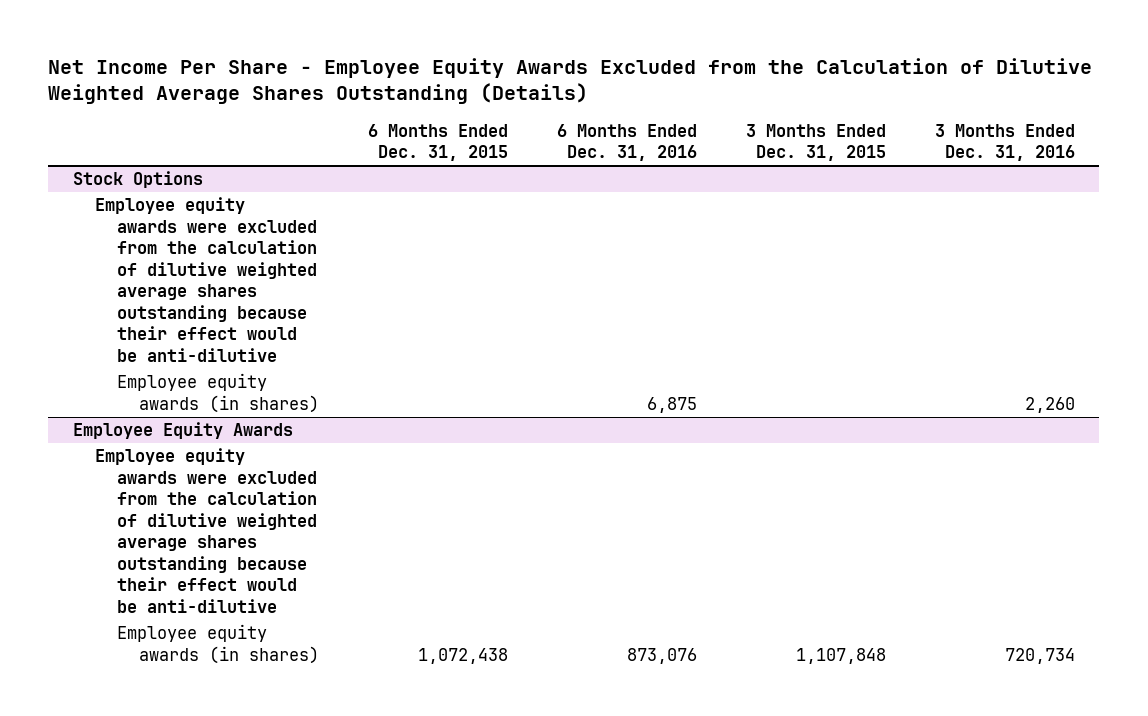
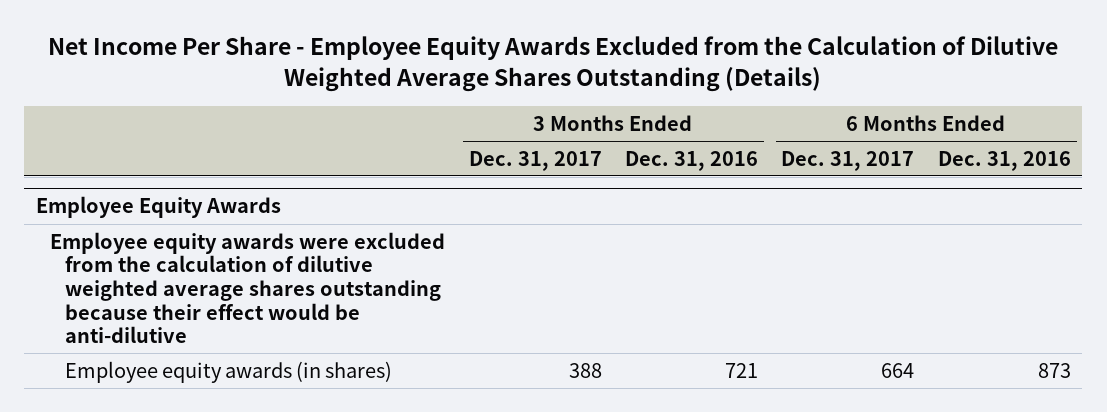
[367,123,508,162] 6 Months Ended Dec. 31, 2015 -> none
[745,123,886,162] 3 Months Ended Dec. 31, 2015 -> none
none -> [468,150,602,171] Dec. 31, 2017
none -> [781,150,915,171] Dec. 31, 2017
[72,171,203,189] Stock Options -> none
[94,197,317,362] Employee equity awards were excluded from the calculation of dilutive weighted average shares outstanding because their effect would be anti-dilutive -> none
[116,373,320,413] Employee equity awards (in shares) -> none
[626,647,697,664] 873,076 -> [1037,362,1071,378] 873
[1004,647,1075,664] 720,734 -> [725,362,759,378] 721

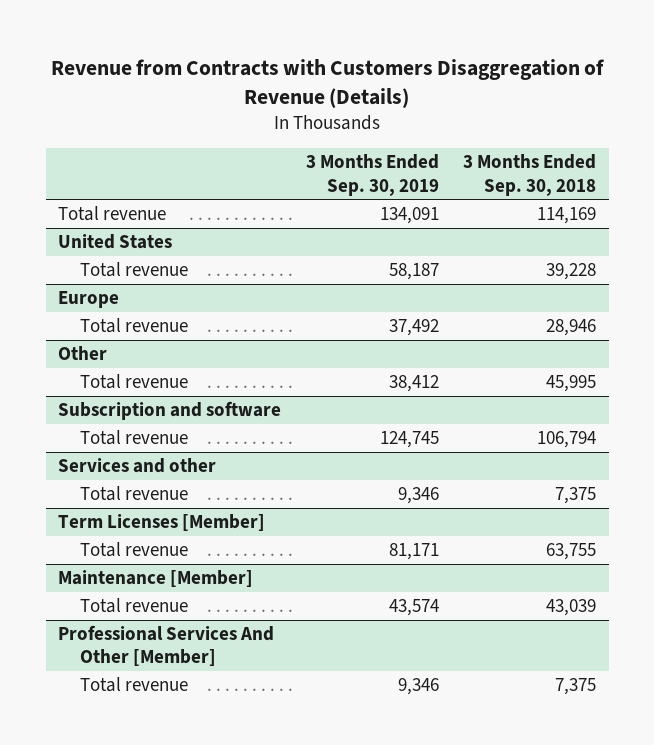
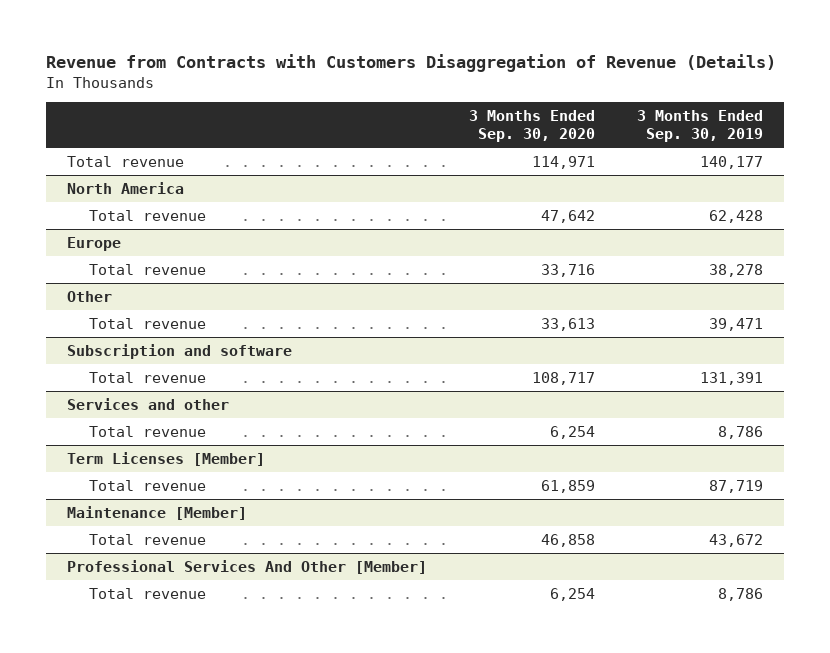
[463,154,597,196] 3 Months Ended Sep. 30, 2018 -> none
none -> [468,109,595,143] 3 Months Ended Sep. 30, 2020
[379,207,439,225] 134,091 -> [699,155,763,169] 140,177
[57,234,172,250] United States -> [66,181,184,194] North America
[388,263,439,281] 58,187 -> [708,209,763,223] 62,428
[388,319,439,337] 37,492 -> [708,263,763,277] 38,278
[388,375,439,393] 38,412 -> [708,317,763,331] 39,471
[379,431,439,449] 124,745 -> [699,371,763,385] 131,391
[397,487,439,505] 9,346 -> [717,425,763,439] 8,786
[388,543,439,561] 81,171 -> [708,479,763,493] 87,719
[388,599,439,617] 43,574 -> [708,533,763,547] 43,672
[397,678,439,696] 9,346 -> [717,587,763,601] 8,786

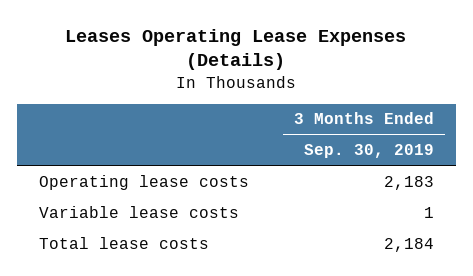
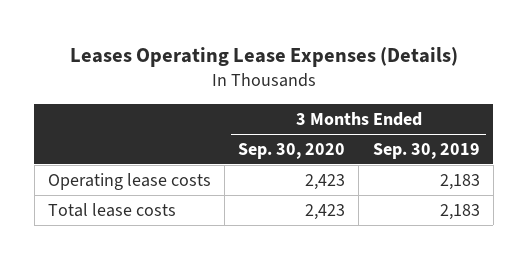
none -> [238,142,346,159] Sep. 30, 2020
[39,205,240,218] Variable lease costs -> none
[383,237,434,252] 2,184 -> [439,203,480,220] 2,183

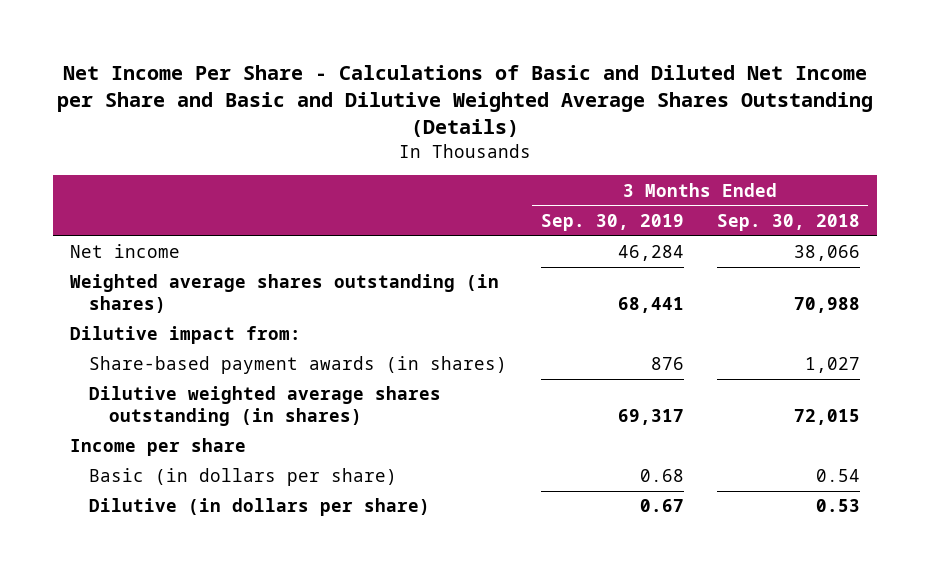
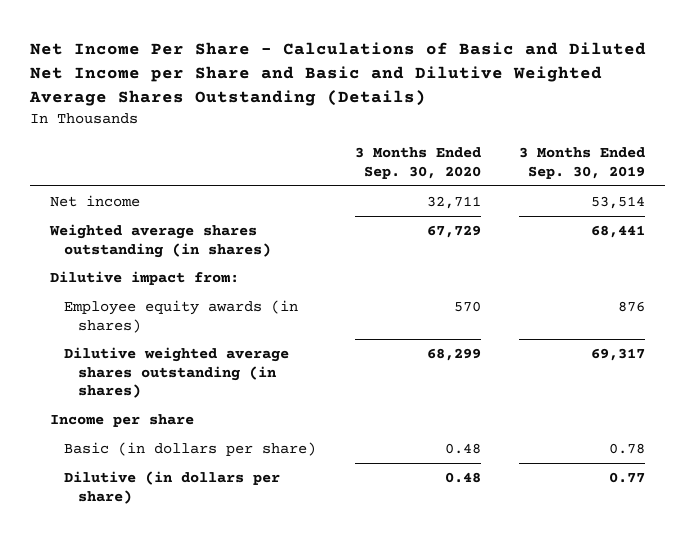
[717,214,861,232] Sep. 30, 2018 -> none
none -> [354,147,481,179] 3 Months Ended Sep. 30, 2020
[617,245,684,262] 46,284 -> [591,195,646,209] 53,514
[89,356,508,375] Share-based payment awards (in shares) -> [64,299,299,333] Employee equity awards (in shares)
[639,469,684,483] 0.68 -> [609,442,646,454] 0.78
[639,499,684,513] 0.67 -> [609,471,646,483] 0.77

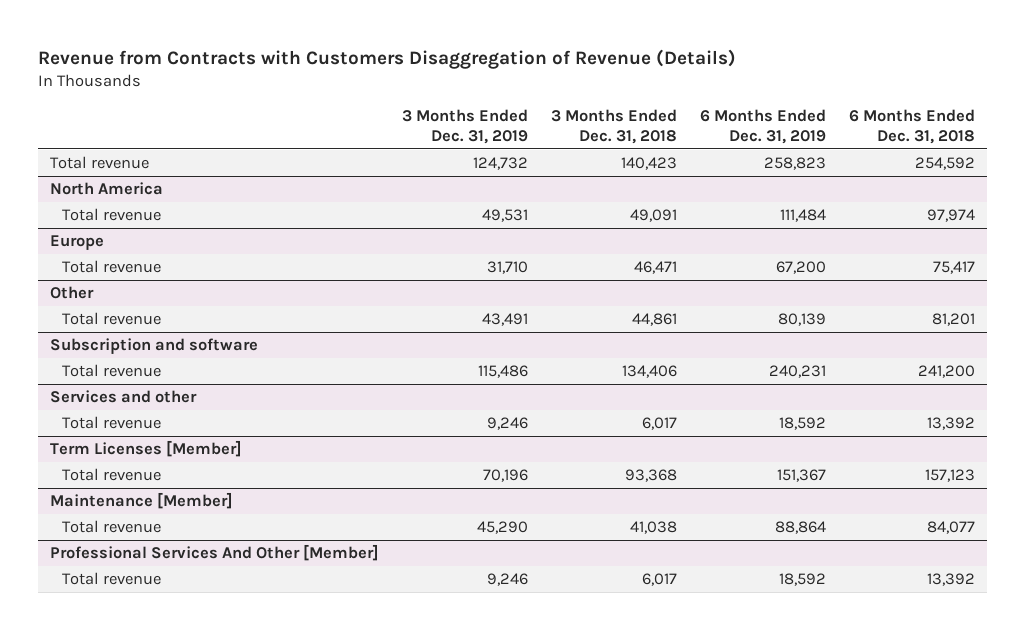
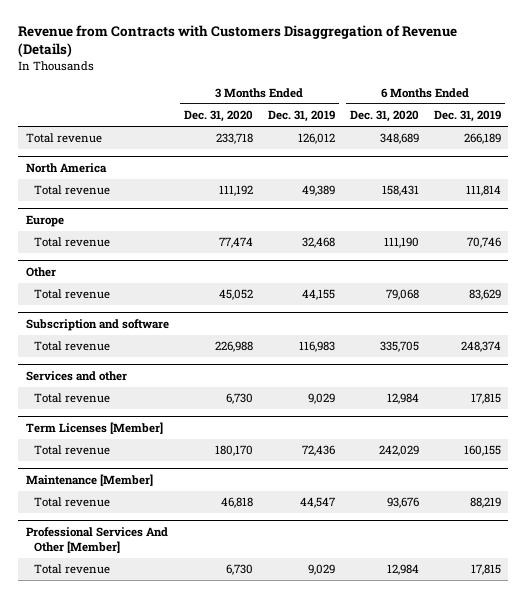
[551,109,678,144] 3 Months Ended Dec. 31, 2018 -> none
[849,109,976,144] 6 Months Ended Dec. 31, 2018 -> none
none -> [183,110,253,123] Dec. 31, 2020
none -> [349,110,419,123] Dec. 31, 2020
[472,157,528,171] 124,732 -> [297,133,335,145] 126,012
[764,157,827,171] 258,823 -> [463,133,501,145] 266,189
[481,209,528,223] 49,531 -> [301,185,335,197] 49,389
[780,209,827,223] 111,484 -> [465,185,501,197] 111,814
[486,261,528,275] 31,710 -> [301,237,335,249] 32,468
[776,261,827,275] 67,200 -> [466,237,501,249] 70,746
[481,313,528,327] 43,491 -> [301,289,335,301] 44,155
[778,313,827,327] 80,139 -> [468,289,501,301] 83,629
[477,365,528,379] 115,486 -> [298,341,335,353] 116,983
[769,365,827,379] 240,231 -> [460,341,501,353] 248,374
[486,417,528,431] 9,246 -> [307,393,335,405] 9,029
[779,417,827,431] 18,592 -> [470,393,501,405] 17,815
[482,469,528,483] 70,196 -> [301,445,335,457] 72,436
[777,469,827,483] 151,367 -> [463,445,501,457] 160,155
[476,521,528,535] 45,290 -> [299,497,335,509] 44,547
[775,521,827,535] 88,864 -> [469,497,501,509] 88,219
[486,573,528,587] 9,246 -> [307,564,335,576] 9,029
[779,573,827,587] 18,592 -> [470,564,501,576] 17,815

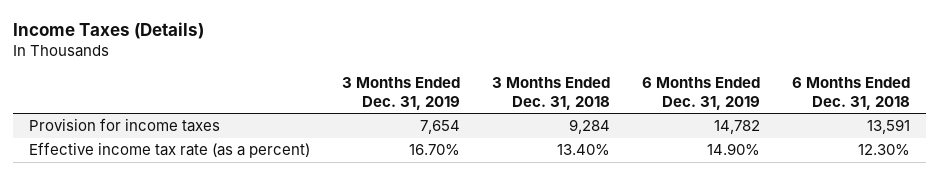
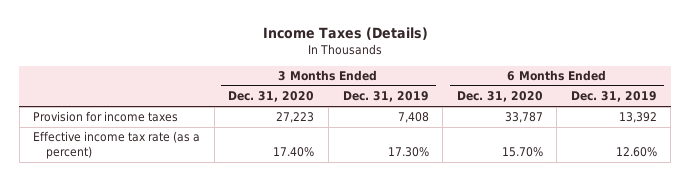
[491,76,610,110] 3 Months Ended Dec. 31, 2018 -> none
[792,76,911,110] 6 Months Ended Dec. 31, 2018 -> none
none -> [228,91,315,103] Dec. 31, 2020
none -> [456,91,543,103] Dec. 31, 2020
[419,120,460,135] 7,654 -> [397,112,429,124] 7,408
[714,120,761,135] 14,782 -> [618,112,657,124] 13,392
[408,144,460,156] 16.70% -> [387,146,429,157] 17.30%
[707,143,761,156] 14.90% -> [615,146,657,157] 12.60%

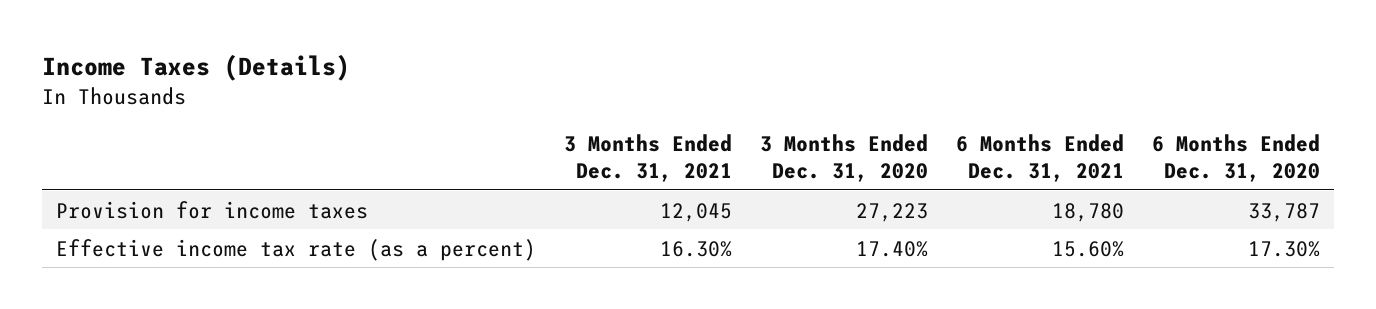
[342,91,429,103] Dec. 31, 2019 -> none
[570,91,657,103] Dec. 31, 2019 -> none
none -> [564,134,733,182] 3 Months Ended Dec. 31, 2021
none -> [955,134,1124,182] 6 Months Ended Dec. 31, 2021
[501,146,543,157] 15.70% -> [1247,240,1320,257] 17.30%

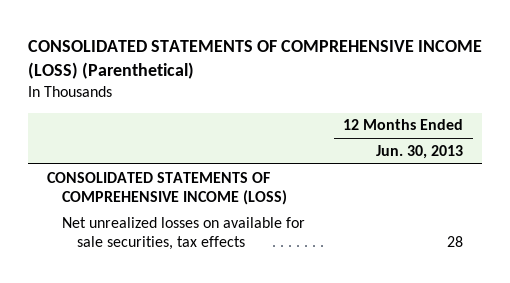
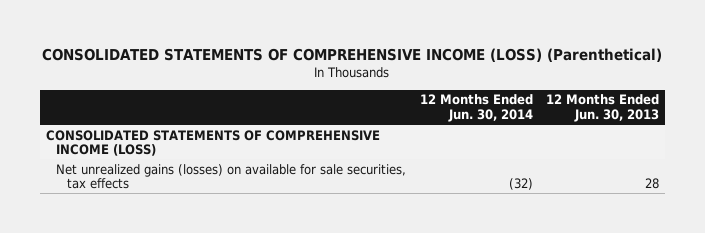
none -> [419,94,533,123] 12 Months Ended Jun. 30, 2014
[61,216,305,251] Net unrealized losses on available for sale securities, tax effects -> [56,163,407,190] Net unrealized gains (losses) on available for sale securities, tax effects

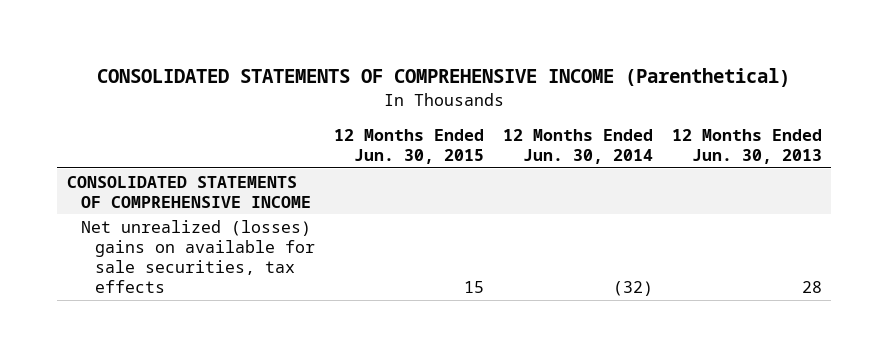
[42,47,663,62] CONSOLIDATED STATEMENTS OF COMPREHENSIVE INCOME (LOSS) (Parenthetical) -> [97,68,791,88] CONSOLIDATED STATEMENTS OF COMPREHENSIVE INCOME (Parenthetical)
none -> [334,129,485,165] 12 Months Ended Jun. 30, 2015
[46,129,381,157] CONSOLIDATED STATEMENTS OF COMPREHENSIVE INCOME (LOSS) -> [66,175,312,208] CONSOLIDATED STATEMENTS OF COMPREHENSIVE INCOME
[56,163,407,190] Net unrealized gains (losses) on available for sale securities, tax effects -> [81,219,316,294] Net unrealized (losses) gains on available for sale securities, tax effects

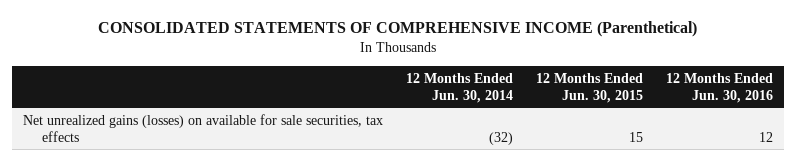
[671,129,822,165] 12 Months Ended Jun. 30, 2013 -> none
none -> [665,72,773,103] 12 Months Ended Jun. 30, 2016
[66,175,312,208] CONSOLIDATED STATEMENTS OF COMPREHENSIVE INCOME -> none
[81,219,316,294] Net unrealized (losses) gains on available for sale securities, tax effects -> [23,113,384,142] Net unrealized gains (losses) on available for sale securities, tax effects

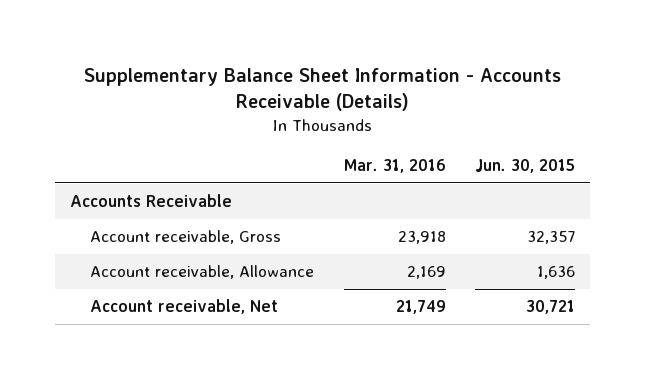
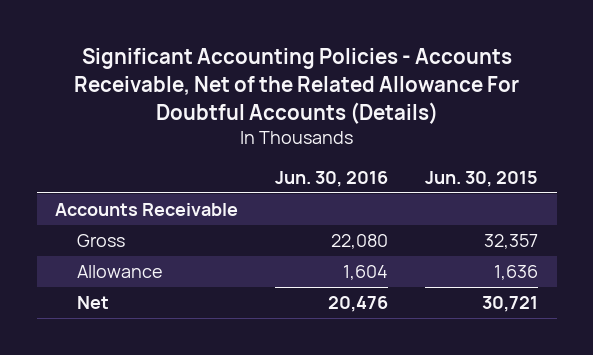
[83,67,561,112] Supplementary Balance Sheet Information - Accounts Receivable (Details) -> [73,48,519,124] Significant Accounting Policies - Accounts Receivable, Net of the Related Allowance For Doubtful Accounts (Details)
[343,159,446,174] Mar. 31, 2016 -> none
none -> [275,170,389,187] Jun. 30, 2016
[90,230,282,245] Account receivable, Gross -> [76,234,125,248] Gross
[90,265,315,280] Account receivable, Allowance -> [76,265,163,279] Allowance
[90,299,279,315] Account receivable, Net -> [76,296,109,310] Net

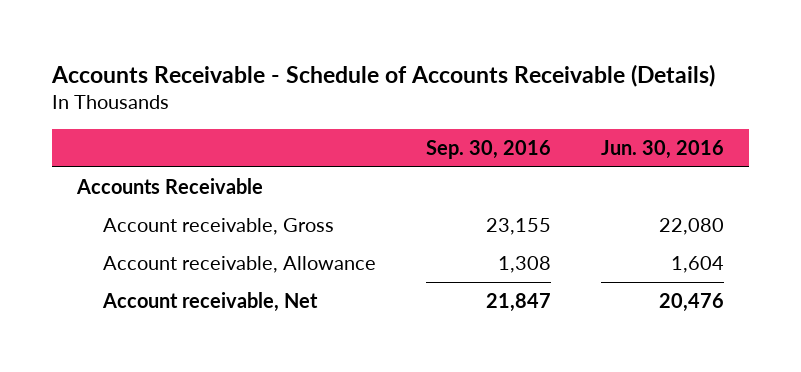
[73,48,519,124] Significant Accounting Policies - Accounts Receivable, Net of the Related Allowance For Doubtful Accounts (Details) -> [51,63,716,87] Accounts Receivable - Schedule of Accounts Receivable (Details)
[425,170,539,187] Jun. 30, 2015 -> none
none -> [425,139,551,159] Sep. 30, 2016
[76,234,125,248] Gross -> [102,217,334,235] Account receivable, Gross
[76,265,163,279] Allowance -> [102,255,376,273] Account receivable, Allowance
[76,296,109,310] Net -> [101,291,318,312] Account receivable, Net

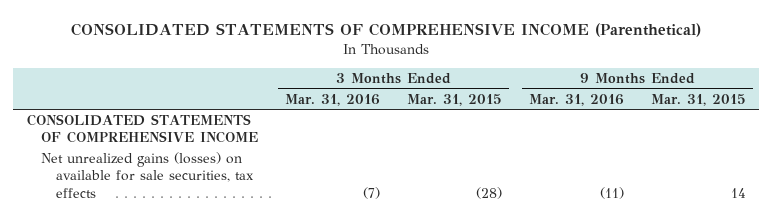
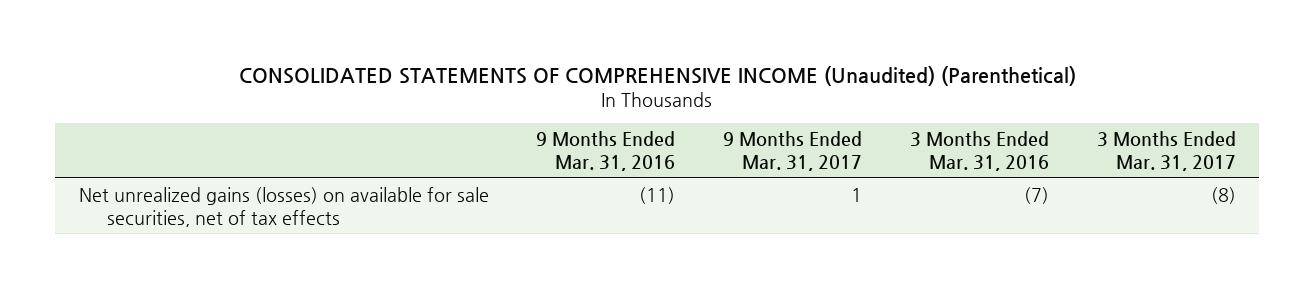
[71,22,702,37] CONSOLIDATED STATEMENTS OF COMPREHENSIVE INCOME (Parenthetical) -> [239,66,1077,87] CONSOLIDATED STATEMENTS OF COMPREHENSIVE INCOME (Unaudited) (Parenthetical)
[407,93,503,106] Mar. 31, 2015 -> none
[651,93,747,106] Mar. 31, 2015 -> none
none -> [723,131,863,172] 9 Months Ended Mar. 31, 2017
none -> [1096,131,1236,172] 3 Months Ended Mar. 31, 2017
[26,114,259,144] CONSOLIDATED STATEMENTS OF COMPREHENSIVE INCOME -> none
[41,152,254,198] Net unrealized gains (losses) on available for sale securities, tax effects -> [78,186,489,227] Net unrealized gains (losses) on available for sale securities, net of tax effects

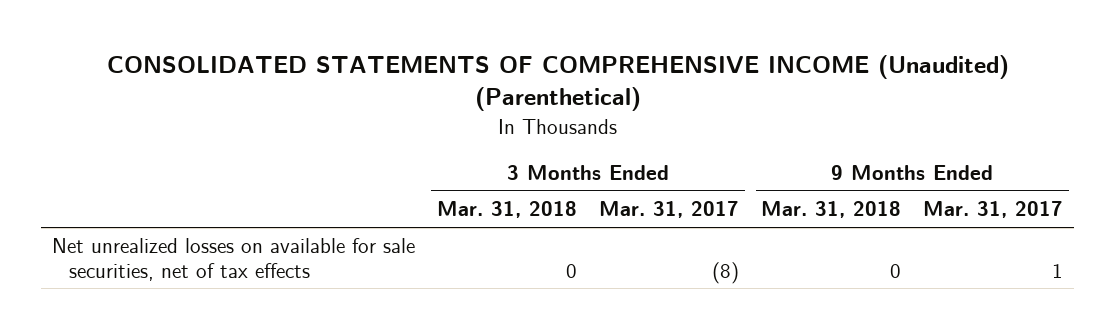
[536,131,676,172] 9 Months Ended Mar. 31, 2016 -> none
[909,131,1049,172] 3 Months Ended Mar. 31, 2016 -> none
none -> [436,201,577,219] Mar. 31, 2018
none -> [761,201,902,219] Mar. 31, 2018
[78,186,489,227] Net unrealized gains (losses) on available for sale securities, net of tax effects -> [51,238,415,281] Net unrealized losses on available for sale securities, net of tax effects

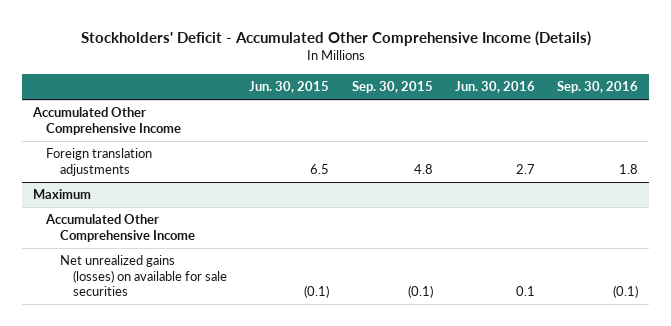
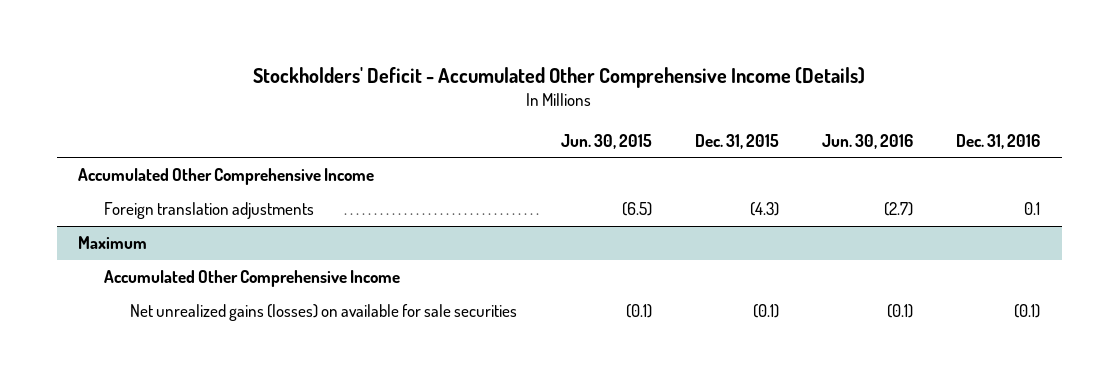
[351,81,433,94] Sep. 30, 2015 -> none
[557,81,639,94] Sep. 30, 2016 -> none
none -> [694,133,779,149] Dec. 31, 2015
none -> [955,133,1040,149] Dec. 31, 2016
[310,163,330,174] 6.5 -> [621,202,652,217] (6.5)
[515,163,535,174] 2.7 -> [883,202,913,217] (2.7)
[515,286,535,297] 0.1 -> [886,304,913,319] (0.1)

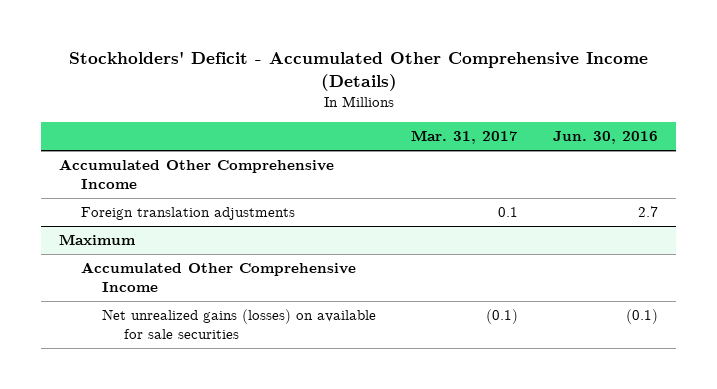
[560,133,652,149] Jun. 30, 2015 -> none
[694,133,779,149] Dec. 31, 2015 -> none
[955,133,1040,149] Dec. 31, 2016 -> none
none -> [411,130,519,145] Mar. 31, 2017
[883,202,913,217] (2.7) -> [638,206,659,218] 2.7

